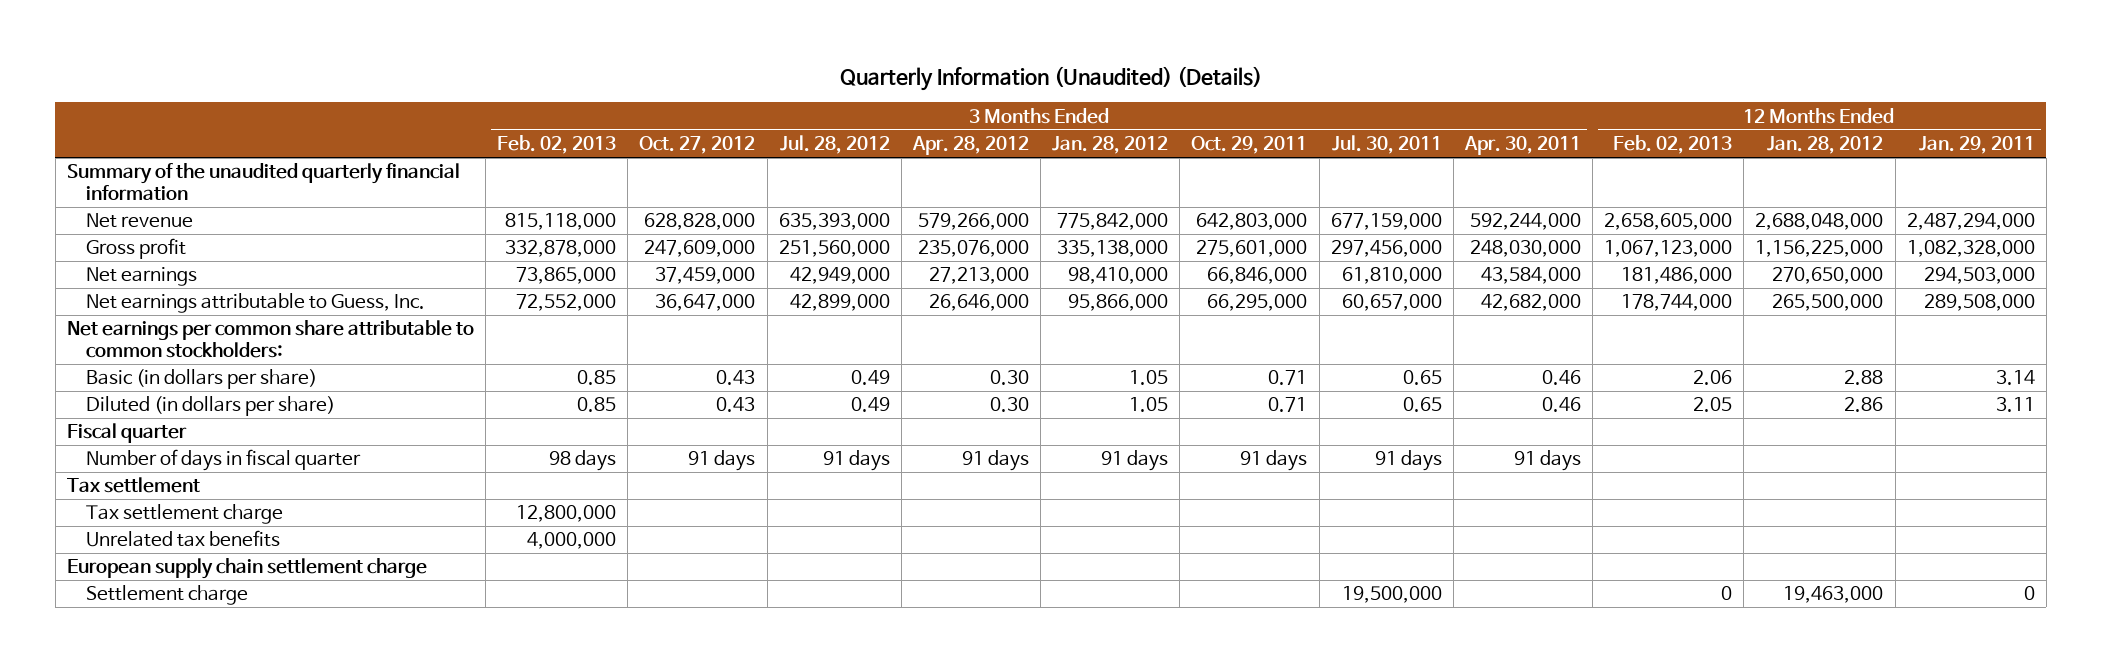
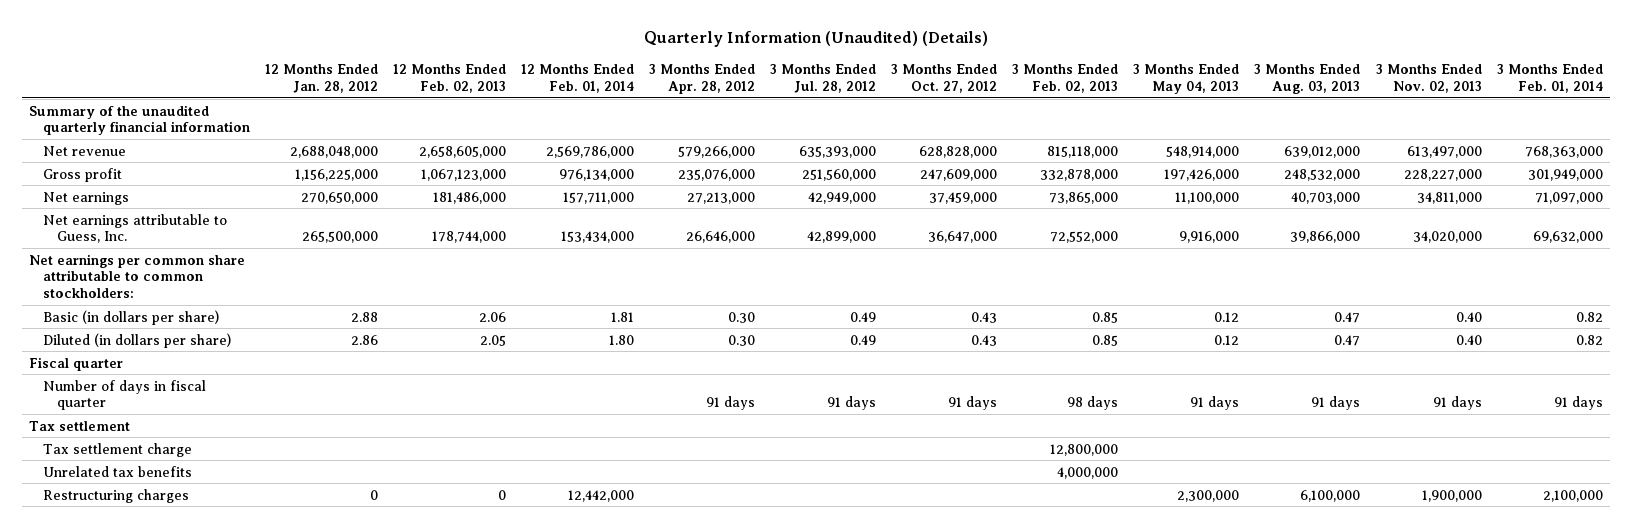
[1052,135,1169,154] Jan. 28, 2012 -> none
[1191,135,1308,154] Oct. 29, 2011 -> none
[1331,134,1442,154] Jul. 30, 2011 -> none
[1463,135,1581,155] Apr. 30, 2011 -> none
[1918,135,2035,154] Jan. 29, 2011 -> none
none -> [521,63,635,93] 12 Months Ended Feb. 01, 2014
none -> [1133,63,1240,94] 3 Months Ended May 04, 2013
none -> [1254,63,1361,94] 3 Months Ended Aug. 03, 2013
none -> [1375,63,1482,93] 3 Months Ended Nov. 02, 2013
none -> [1496,63,1603,93] 3 Months Ended Feb. 01, 2014
[66,558,427,580] European supply chain settlement charge -> none
[86,585,249,606] Settlement charge -> none
none -> [42,488,189,503] Restructuring charges

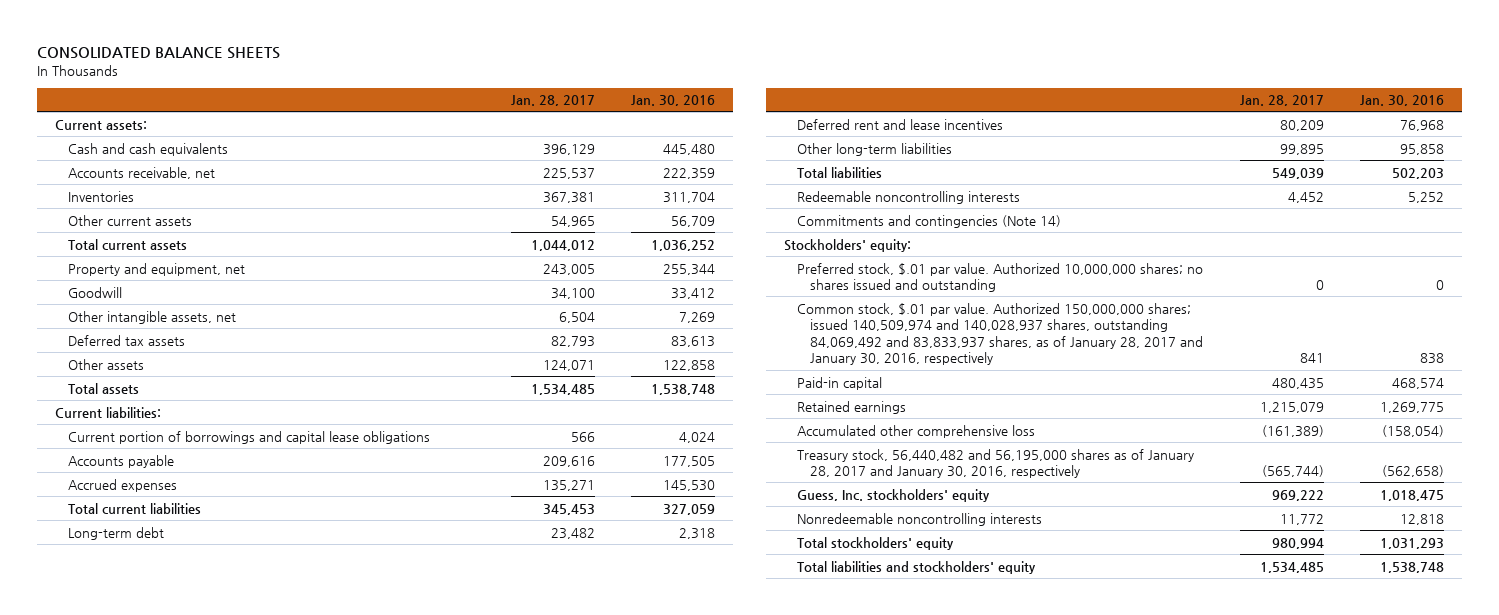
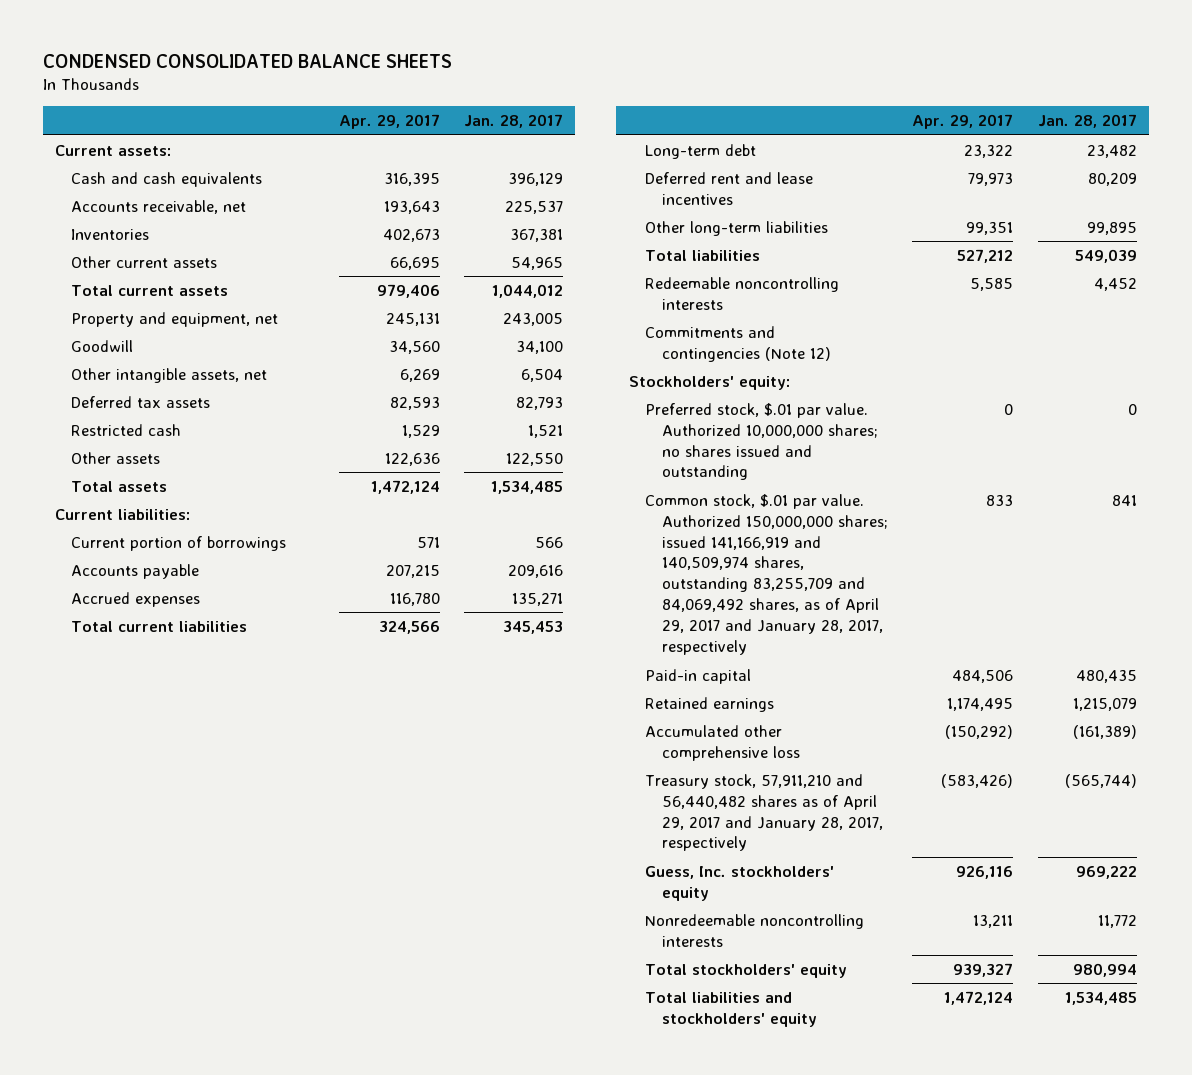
[36,46,280,59] CONSOLIDATED BALANCE SHEETS -> [42,54,452,69] CONDENSED CONSOLIDATED BALANCE SHEETS
[630,95,715,107] Jan. 30, 2016 -> none
none -> [338,114,440,130] Apr. 29, 2017
none -> [71,423,182,436] Restricted cash
[542,359,595,371] 124,071 -> [506,452,564,466] 122,550
[68,430,431,444] Current portion of borrowings and capital lease obligations -> [71,535,287,551] Current portion of borrowings
[797,214,1062,228] Commitments and contingencies (Note 14) -> [645,325,831,362] Commitments and contingencies (Note 12)
[797,302,1204,366] Common stock, $.01 par value. Authorized 150,000,000 shares; issued 140,509,974 and 140,028,937 shares, outstanding 84,069,492 and 83,833,937 shares, as of January 28, 2017 and January 30, 2016, respectively -> [645,493,888,656] Common stock, $.01 par value. Authorized 150,000,000 shares; issued 141,166,919 and 140,509,974 shares, outstanding 83,255,709 and 84,069,492 shares, as of April 29, 2017 and January 28, 2017, respectively
[797,448,1195,479] Treasury stock, 56,440,482 and 56,195,000 shares as of January 28, 2017 and January 30, 2016, respectively -> [645,773,883,852] Treasury stock, 57,911,210 and 56,440,482 shares as of April 29, 2017 and January 28, 2017, respectively

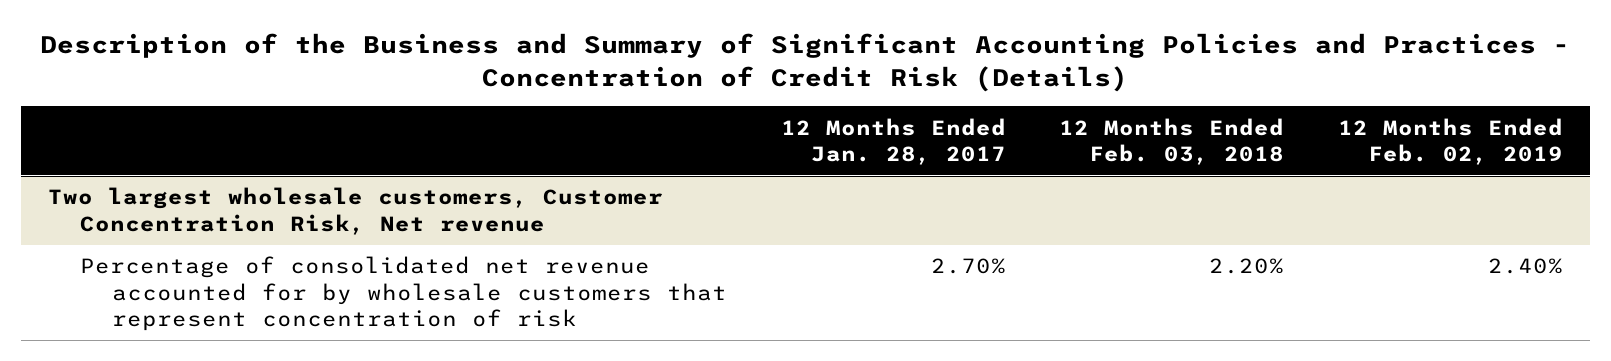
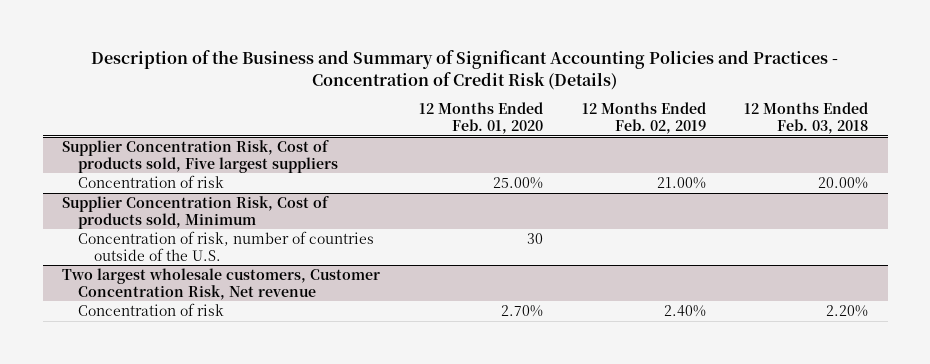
[780,117,1006,166] 12 Months Ended Jan. 28, 2017 -> none
none -> [418,102,543,135] 12 Months Ended Feb. 01, 2020
none -> [62,140,339,173] Supplier Concentration Risk, Cost of products sold, Five largest suppliers
none -> [78,175,225,189] Concentration of risk
none -> [62,196,330,229] Supplier Concentration Risk, Cost of products sold, Minimum
none -> [78,231,375,261] Concentration of risk, number of countries outside of the U.S.
[80,256,727,332] Percentage of consolidated net revenue accounted for by wholesale customers that represent concentration of risk -> [78,303,225,317] Concentration of risk

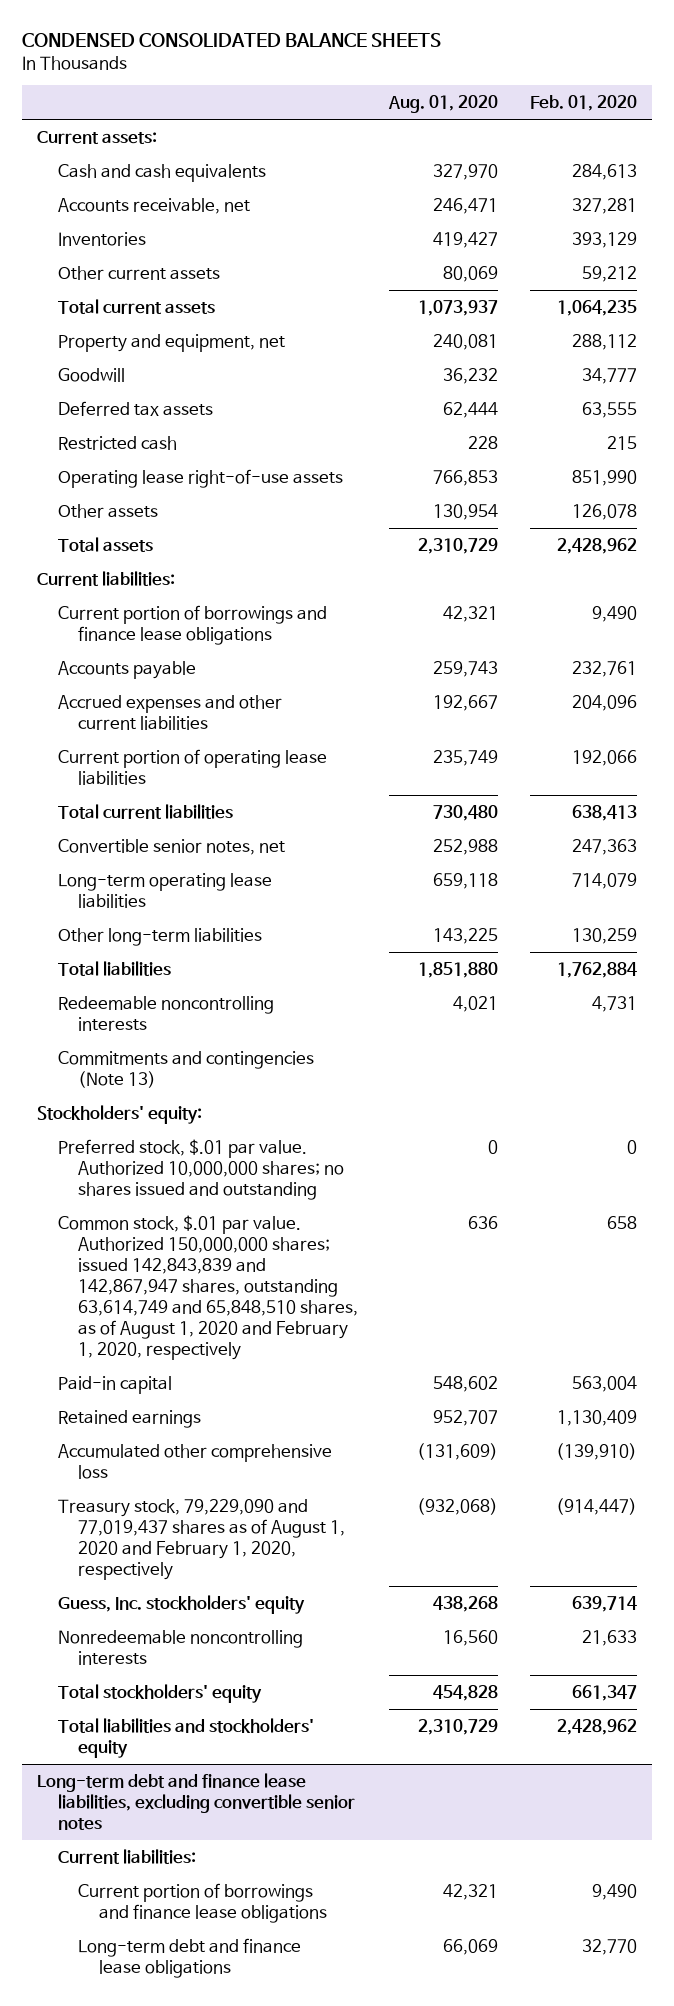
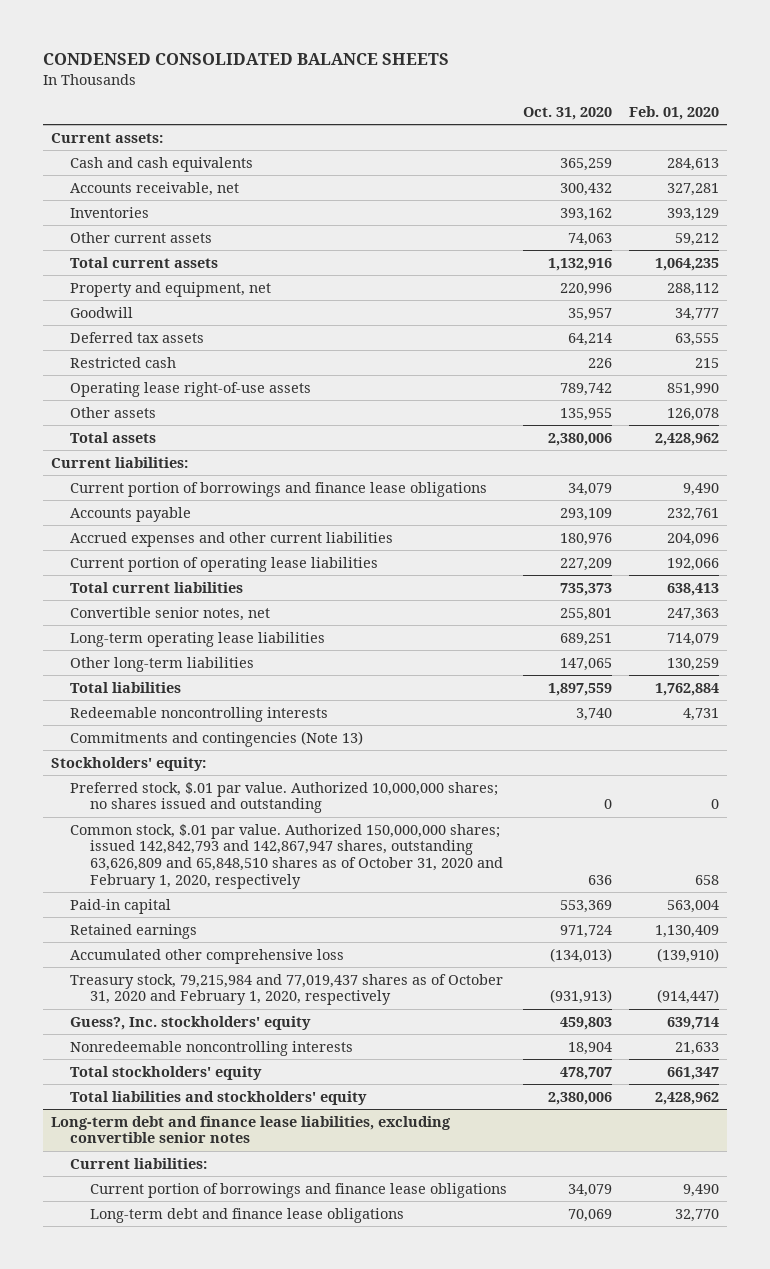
[388,95,499,114] Aug. 01, 2020 -> none
none -> [523,107,613,121] Oct. 31, 2020
[57,1214,359,1361] Common stock, $.01 par value. Authorized 150,000,000 shares; issued 142,843,839 and 142,867,947 shares, outstanding 63,614,749 and 65,848,510 shares, as of August 1, 2020 and February 1, 2020, respectively -> [70,823,503,890] Common stock, $.01 par value. Authorized 150,000,000 shares; issued 142,842,793 and 142,867,947 shares, outstanding 63,626,809 and 65,848,510 shares as of October 31, 2020 and February 1, 2020, respectively
[57,1498,346,1580] Treasury stock, 79,229,090 and 77,019,437 shares as of August 1, 2020 and February 1, 2020, respectively -> [70,973,504,1006] Treasury stock, 79,215,984 and 77,019,437 shares as of October 31, 2020 and February 1, 2020, respectively
[57,1594,305,1614] Guess, Inc. stockholders' equity -> [70,1015,312,1030] Guess?, Inc. stockholders' equity

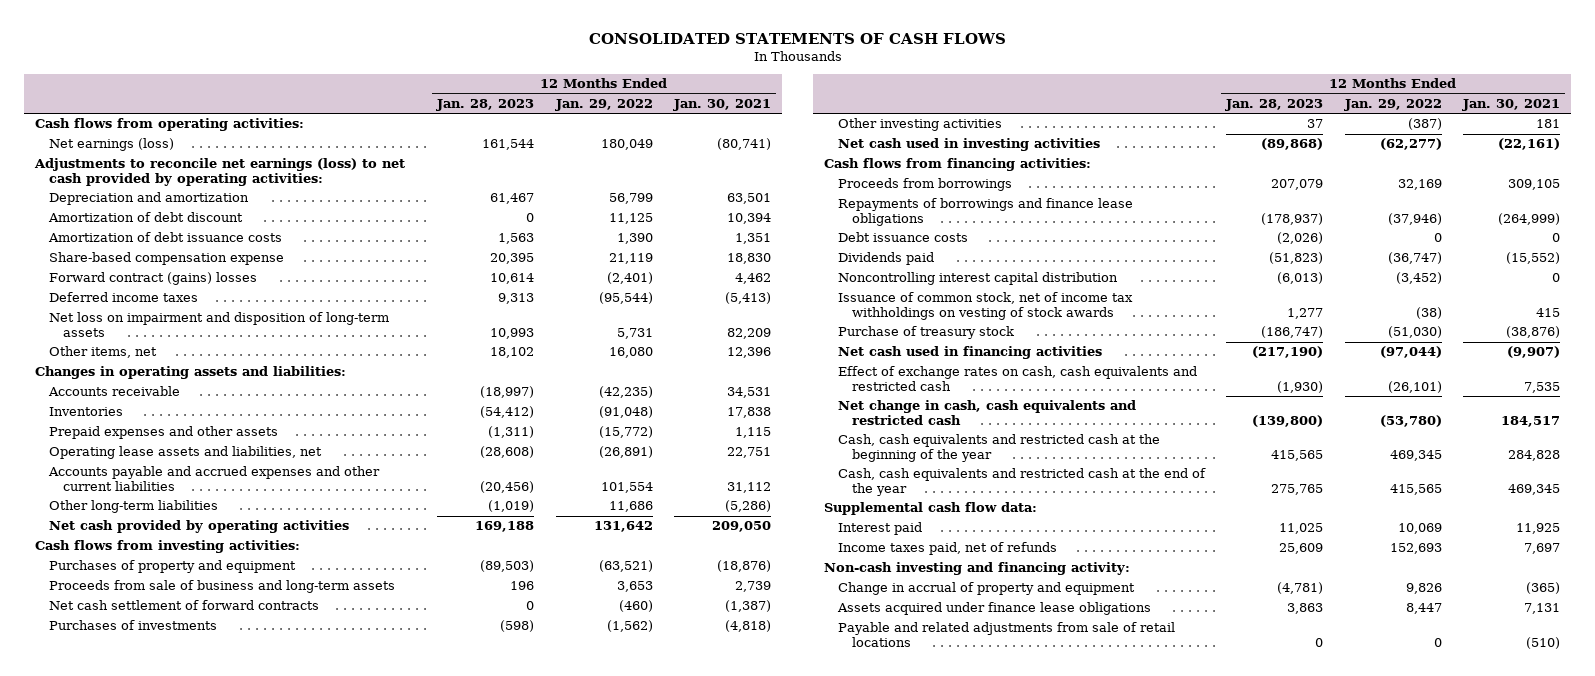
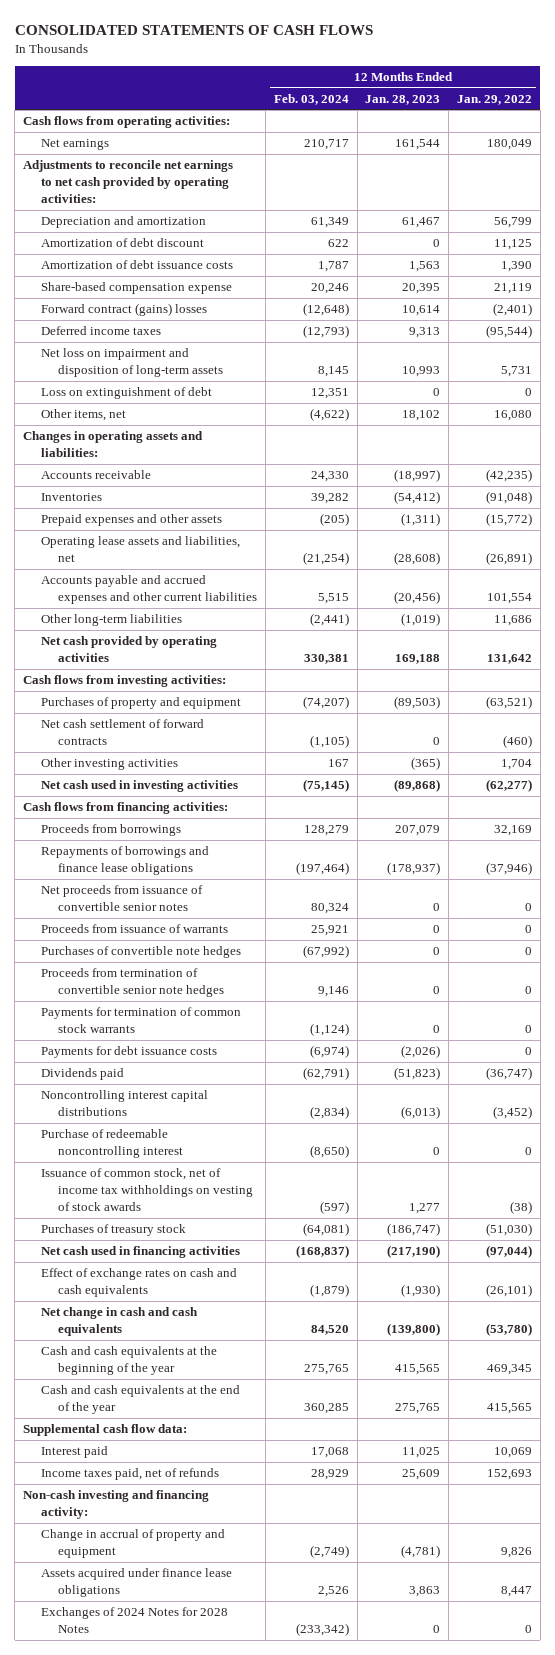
[673,98,772,111] Jan. 30, 2021 -> none
none -> [273,93,349,105] Feb. 03, 2024
[49,138,175,152] Net earnings (loss) -> [40,139,109,151] Net earnings
[34,158,406,187] Adjustments to reconcile net earnings (loss) to net cash provided by operating activities: -> [23,160,234,204] Adjustments to reconcile net earnings to net cash provided by operating activities:
none -> [40,387,212,400] Loss on extinguishment of debt
[49,580,396,594] Proceeds from sale of business and long-term assets -> none
[49,620,218,631] Purchases of investments -> none
[1307,119,1324,129] 37 -> [411,757,441,771] (365)
[1407,118,1442,131] (387) -> [501,759,533,771] 1,704
none -> [40,885,203,912] Net proceeds from issuance of convertible senior notes
none -> [40,924,228,934] Proceeds from issuance of warrants
none -> [40,946,241,959] Purchases of convertible note hedges
none -> [40,968,225,998] Proceeds from termination of convertible senior note hedges
none -> [40,1007,241,1034] Payments for termination of common stock warrants
[837,232,968,243] Debt issuance costs -> [40,1046,217,1059] Payments for debt issuance costs
[837,272,1118,286] Noncontrolling interest capital distribution -> [40,1090,208,1117] Noncontrolling interest capital distributions
none -> [40,1129,184,1159] Purchase of redeemable noncontrolling interest
[837,326,1014,340] Purchase of treasury stock -> [40,1224,186,1237] Purchases of treasury stock
[837,366,1197,392] Effect of exchange rates on cash, cash equivalents and restricted cash -> [40,1268,237,1298] Effect of exchange rates on cash and cash equivalents
[837,400,1136,426] Net change in cash, cash equivalents and restricted cash -> [40,1307,198,1337] Net change in cash and cash equivalents
[837,434,1160,463] Cash, cash equivalents and restricted cash at the beginning of the year -> [40,1346,217,1376] Cash and cash equivalents at the beginning of the year
[837,468,1206,497] Cash, cash equivalents and restricted cash at the end of the year -> [40,1385,240,1415] Cash and cash equivalents at the end of the year
[837,622,1175,648] Payable and related adjustments from sale of retail locations -> none
none -> [40,1607,228,1634] Exchanges of 2024 Notes for 2028 Notes

